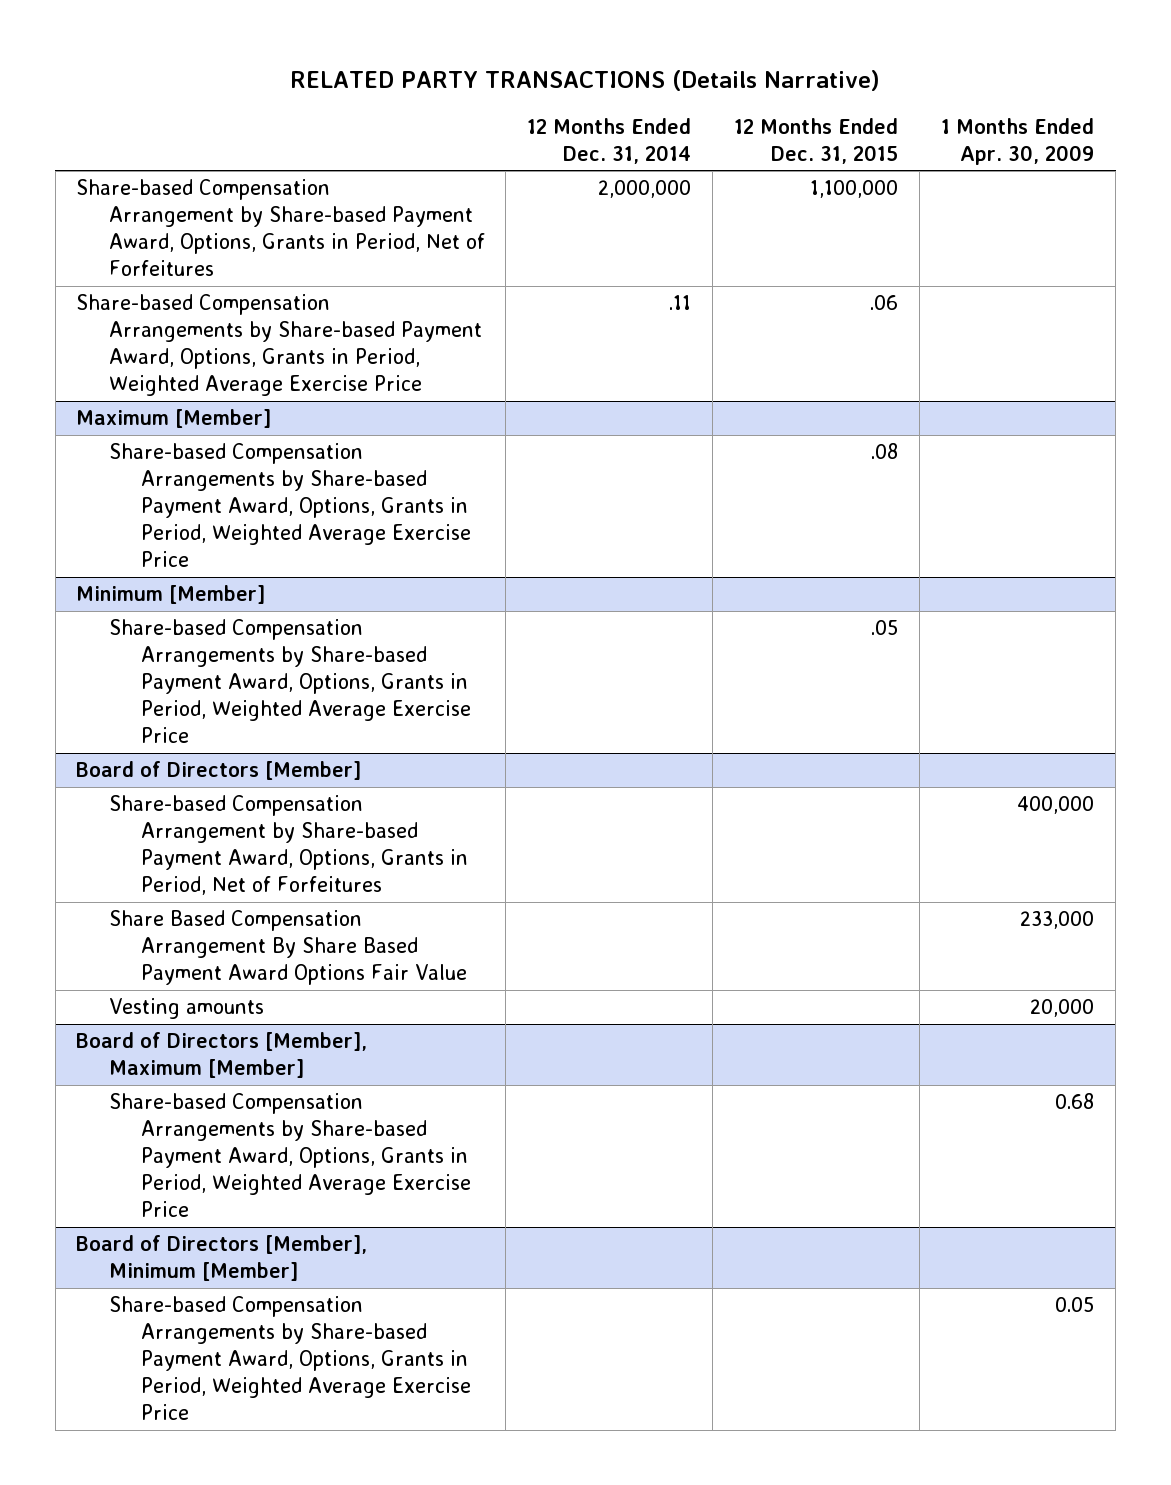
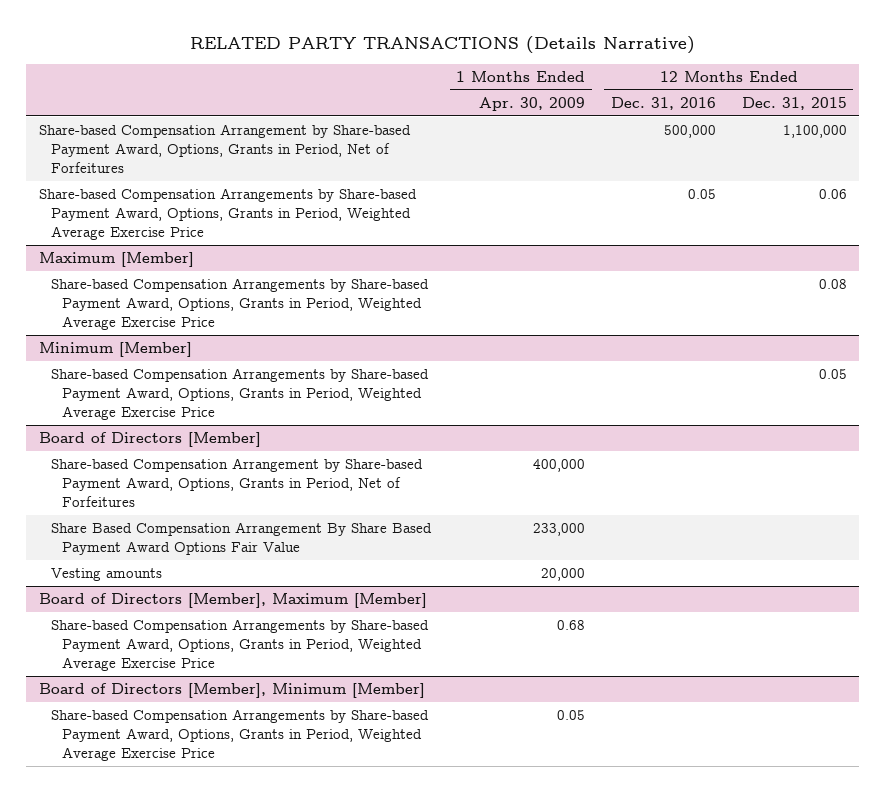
[527,117,692,164] 12 Months Ended Dec. 31, 2014 -> none
none -> [610,96,716,110] Dec. 31, 2016
[870,295,899,311] .06 -> [818,188,847,199] 0.06
[871,443,899,460] .08 -> [818,278,847,289] 0.08
[871,620,899,636] .05 -> [818,368,847,379] 0.05

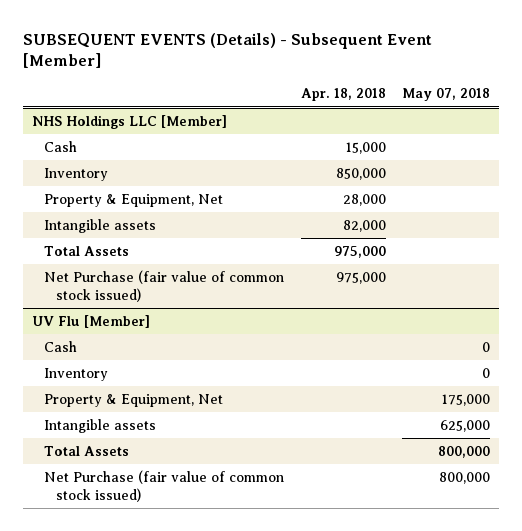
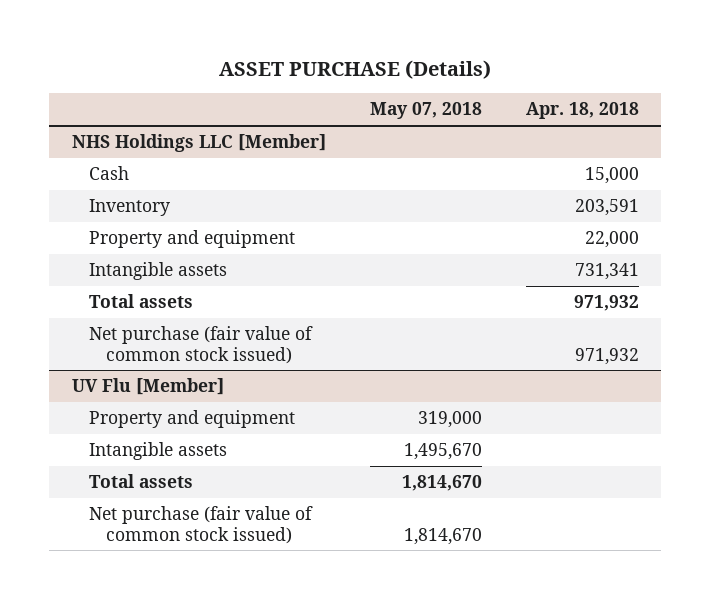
[23,32,433,69] SUBSEQUENT EVENTS (Details) - Subsequent Event [Member] -> [219,60,492,80] ASSET PURCHASE (Details)
[335,167,386,180] 850,000 -> [575,199,640,217] 203,591
[43,193,223,207] Property & Equipment, Net -> [88,230,295,249] Property and equipment
[342,193,386,206] 28,000 -> [585,231,640,249] 22,000
[342,219,386,232] 82,000 -> [575,263,640,281] 731,341
[43,245,129,256] Total Assets -> [88,294,193,309] Total assets
[333,245,386,258] 975,000 -> [574,295,640,312] 971,932
[43,269,284,302] Net Purchase (fair value of common stock issued) -> [88,326,313,364] Net purchase (fair value of common stock issued)
[335,271,386,284] 975,000 -> [575,347,640,365] 971,932
[43,340,77,352] Cash -> none
[43,367,108,381] Inventory -> none
[43,393,223,407] Property & Equipment, Net -> [88,410,295,429] Property and equipment
[442,393,491,406] 175,000 -> [417,411,482,429] 319,000
[440,419,491,432] 625,000 -> [403,443,482,461] 1,495,670
[43,445,129,456] Total Assets -> [88,474,193,489] Total assets
[438,445,491,458] 800,000 -> [401,475,482,492] 1,814,670
[43,469,284,502] Net Purchase (fair value of common stock issued) -> [88,506,313,544] Net purchase (fair value of common stock issued)
[439,471,491,484] 800,000 -> [403,527,482,545] 1,814,670

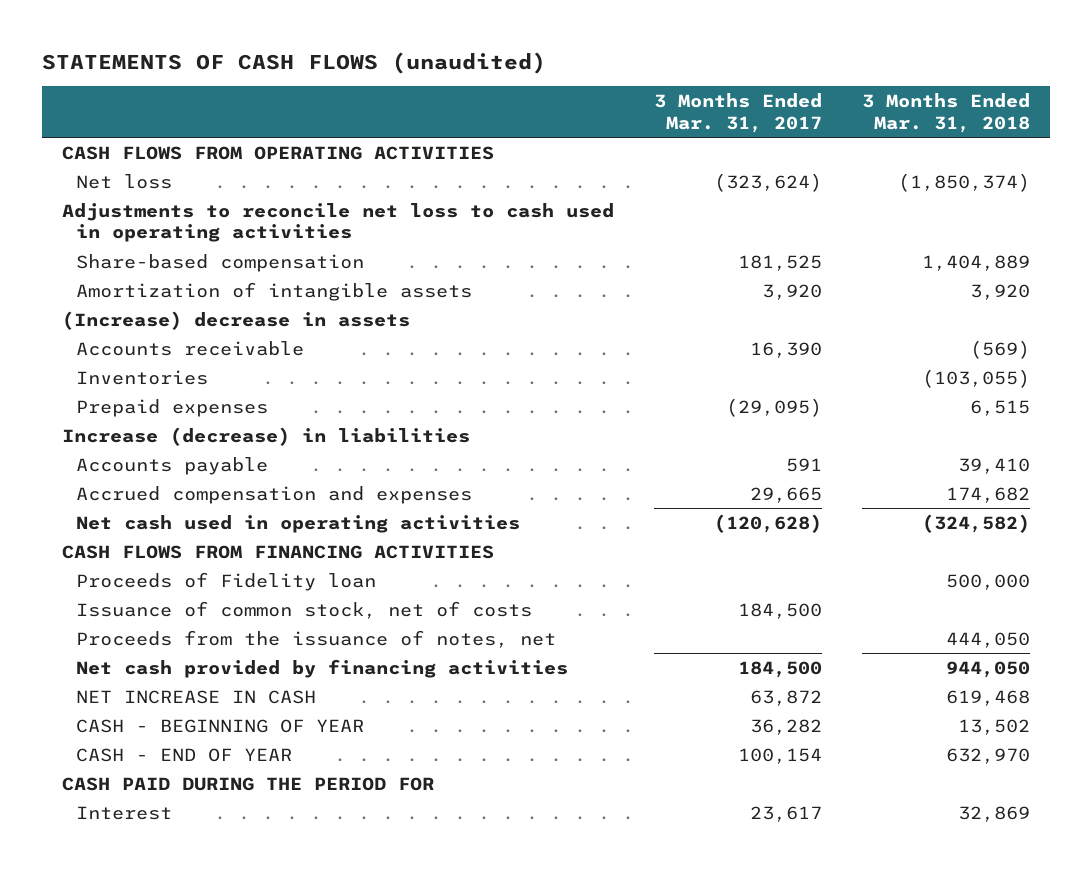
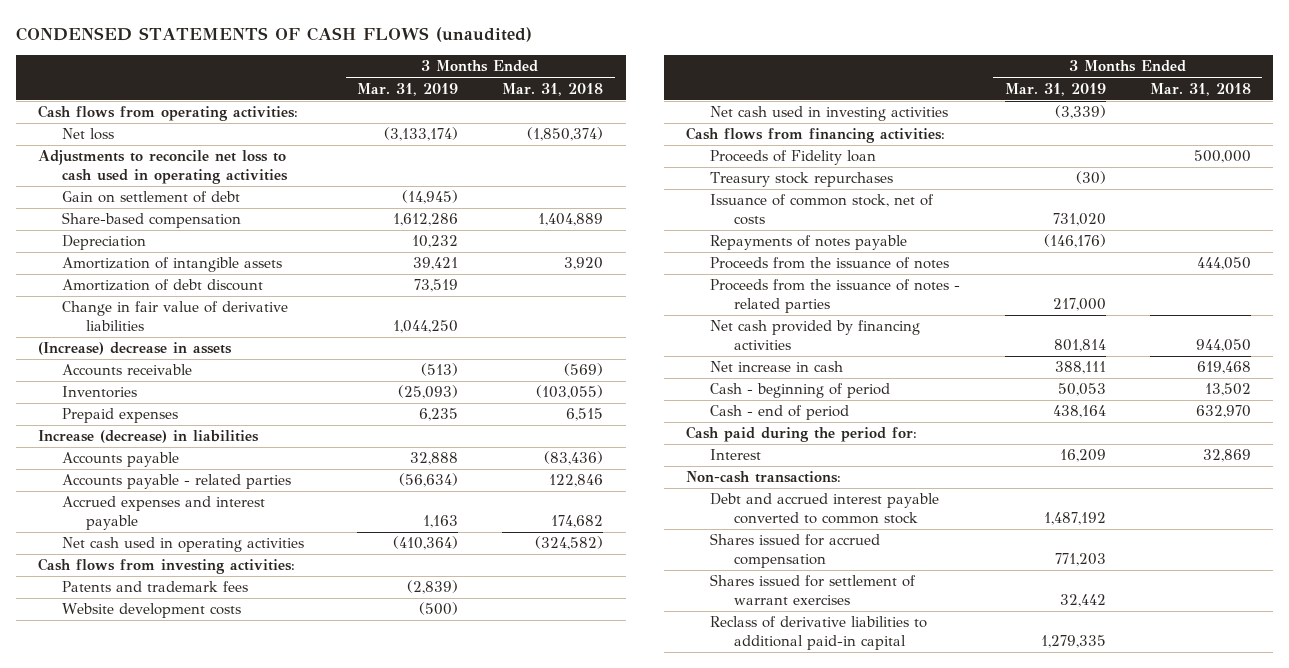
[41,51,546,74] STATEMENTS OF CASH FLOWS (unaudited) -> [16,26,533,42] CONDENSED STATEMENTS OF CASH FLOWS (unaudited)
[653,93,822,133] 3 Months Ended Mar. 31, 2017 -> none
none -> [356,82,458,96] Mar. 31, 2019
[61,145,494,160] CASH FLOWS FROM OPERATING ACTIVITIES -> [38,105,299,122] Cash flows from operating activities:
none -> [62,191,241,204] Gain on settlement of debt
none -> [62,235,147,251] Depreciation
none -> [62,279,264,292] Amortization of debt discount
none -> [62,301,289,331] Change in fair value of derivative liabilities
[958,457,1031,474] 39,410 -> [544,451,604,466] (83,436)
none -> [62,474,292,490] Accounts payable - related parties
[76,485,473,504] Accrued compensation and expenses -> [62,496,266,530] Accrued expenses and interest payable
none -> [38,558,296,575] Cash flows from investing activities:
none -> [62,581,249,593] Patents and trademark fees
none -> [62,603,242,619] Website development costs
none -> [709,106,948,122] Net cash used in investing activities
[61,544,494,559] CASH FLOWS FROM FINANCING ACTIVITIES -> [686,127,946,144] Cash flows from financing activities:
none -> [709,172,893,188] Treasury stock repurchases
none -> [709,235,907,251] Repayments of notes payable
[76,629,557,648] Proceeds from the issuance of notes, net -> [709,257,949,270] Proceeds from the issuance of notes
none -> [709,279,960,313] Proceeds from the issuance of notes - related parties
[76,689,317,704] NET INCREASE IN CASH -> [709,361,843,373] Net increase in cash
[76,718,365,733] CASH - BEGINNING OF YEAR -> [709,383,890,399] Cash - beginning of period
[76,747,293,762] CASH - END OF YEAR -> [709,405,849,421] Cash - end of period
[61,776,434,791] CASH PAID DURING THE PERIOD FOR -> [686,426,918,443] Cash paid during the period for:
none -> [686,471,842,484] Non-cash transactions:
none -> [709,493,939,524] Debt and accrued interest payable converted to common stock
none -> [709,533,880,568] Shares issued for accrued compensation
none -> [709,574,916,605] Shares issued for settlement of warrant exercises
none -> [709,616,927,650] Reclass of derivative liabilities to additional paid-in capital

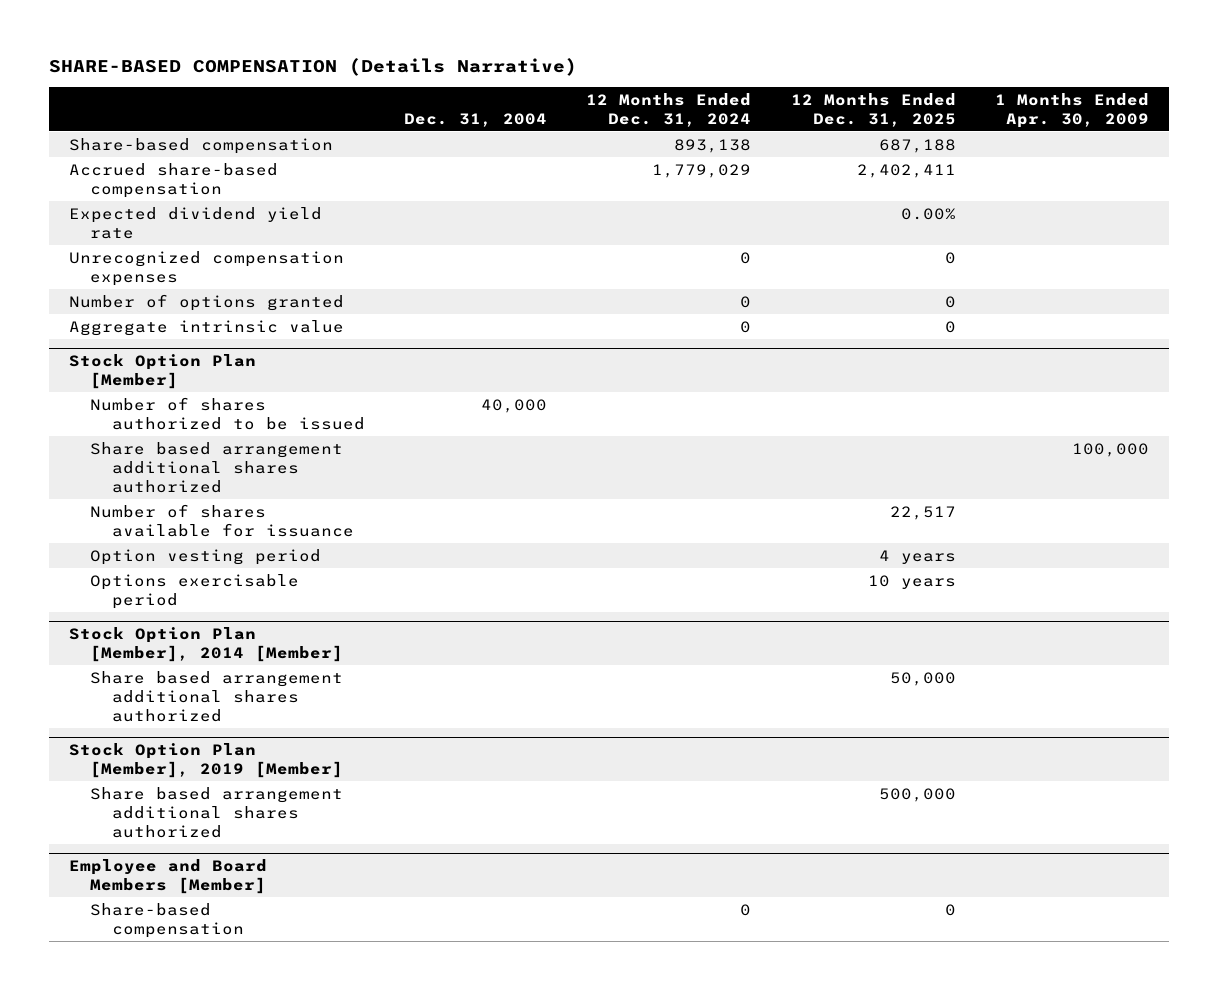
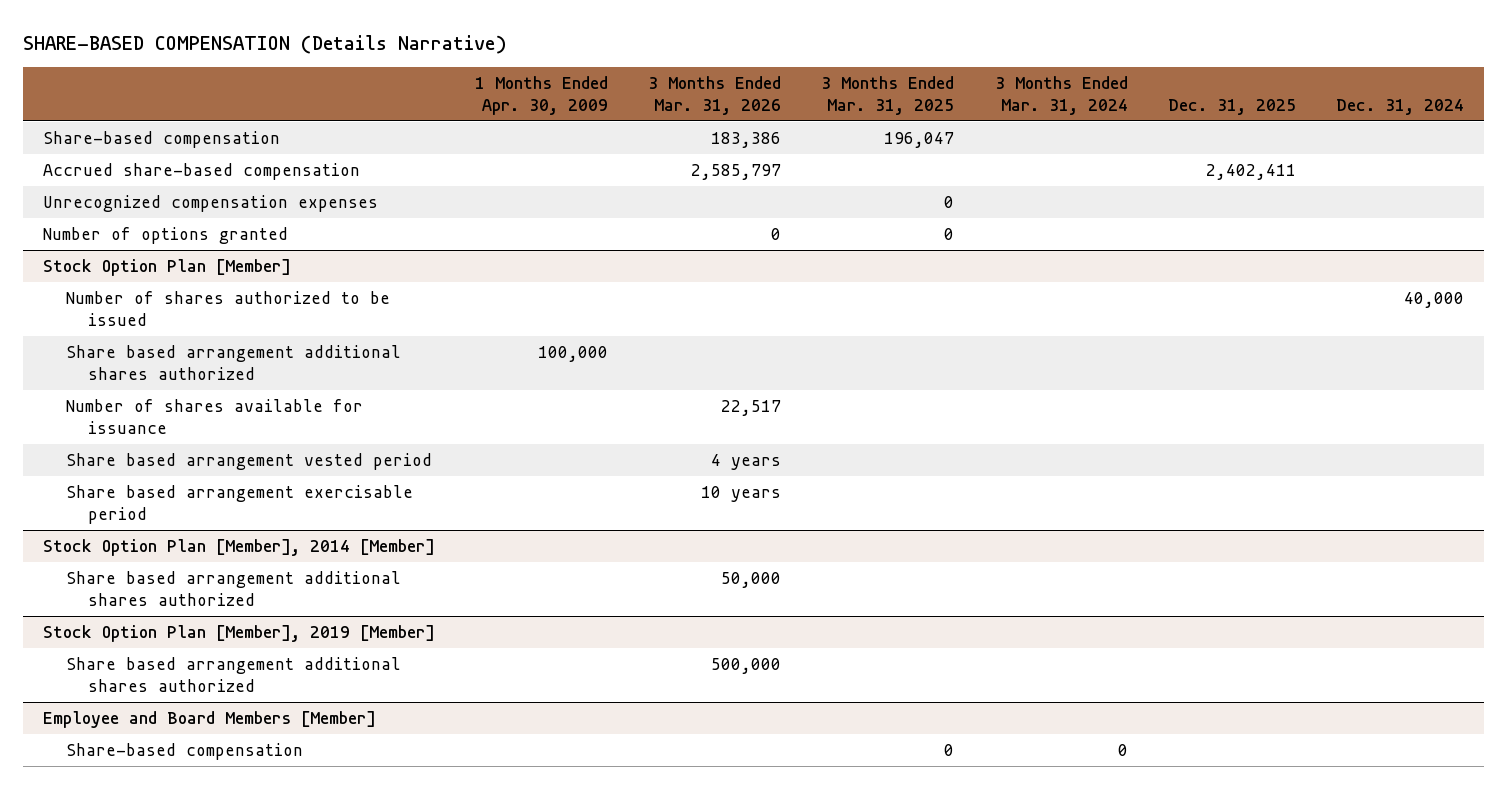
[403,112,547,127] Dec. 31, 2004 -> none
[586,92,752,127] 12 Months Ended Dec. 31, 2024 -> none
[790,92,956,127] 12 Months Ended Dec. 31, 2025 -> none
none -> [648,76,782,116] 3 Months Ended Mar. 31, 2026
none -> [821,76,955,116] 3 Months Ended Mar. 31, 2025
none -> [994,76,1128,116] 3 Months Ended Mar. 31, 2024
none -> [1167,99,1296,116] Dec. 31, 2025
none -> [1336,99,1465,116] Dec. 31, 2024
[68,206,322,239] Expected dividend yield rate -> none
[68,319,344,336] Aggregate intrinsic value -> none
[90,548,322,565] Option vesting period -> [65,452,432,470] Share based arrangement vested period
[90,573,300,609] Options exercisable period -> [65,484,413,524] Share based arrangement exercisable period

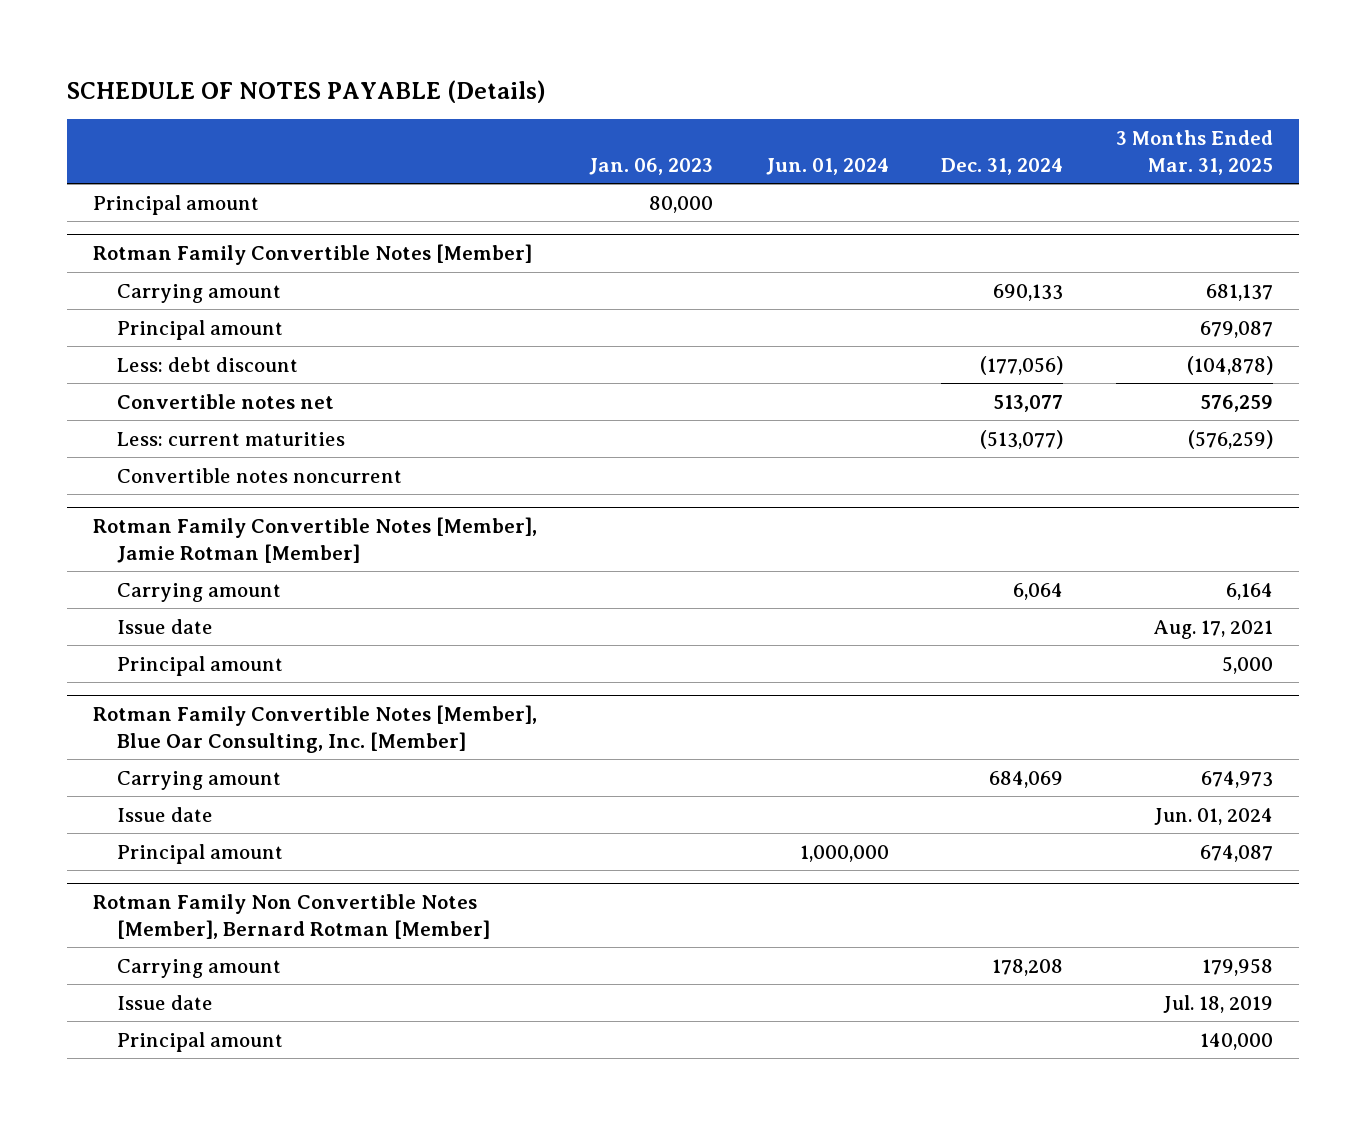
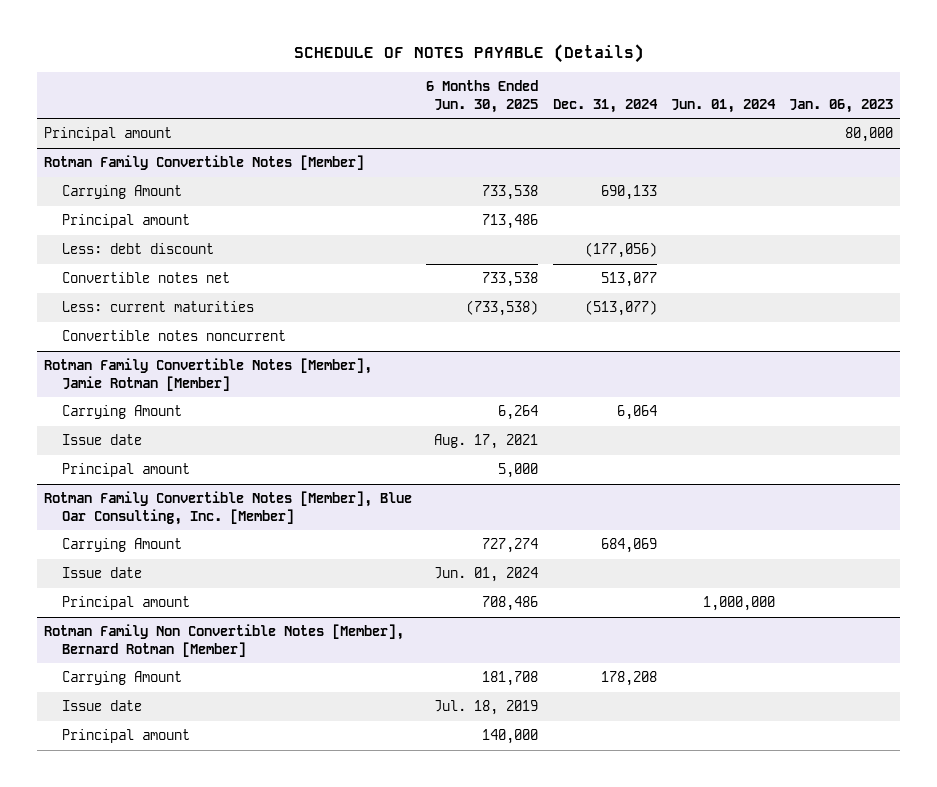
[1115,130,1273,175] 3 Months Ended Mar. 31, 2025 -> none
none -> [426,80,539,114] 6 Months Ended Jun. 30, 2025
[116,283,281,303] Carrying amount -> [61,185,182,200] Carrying Amount
[116,582,281,602] Carrying amount -> [61,405,182,420] Carrying Amount
[116,770,281,790] Carrying amount -> [61,538,182,553] Carrying Amount
[116,958,281,978] Carrying amount -> [61,671,182,686] Carrying Amount

